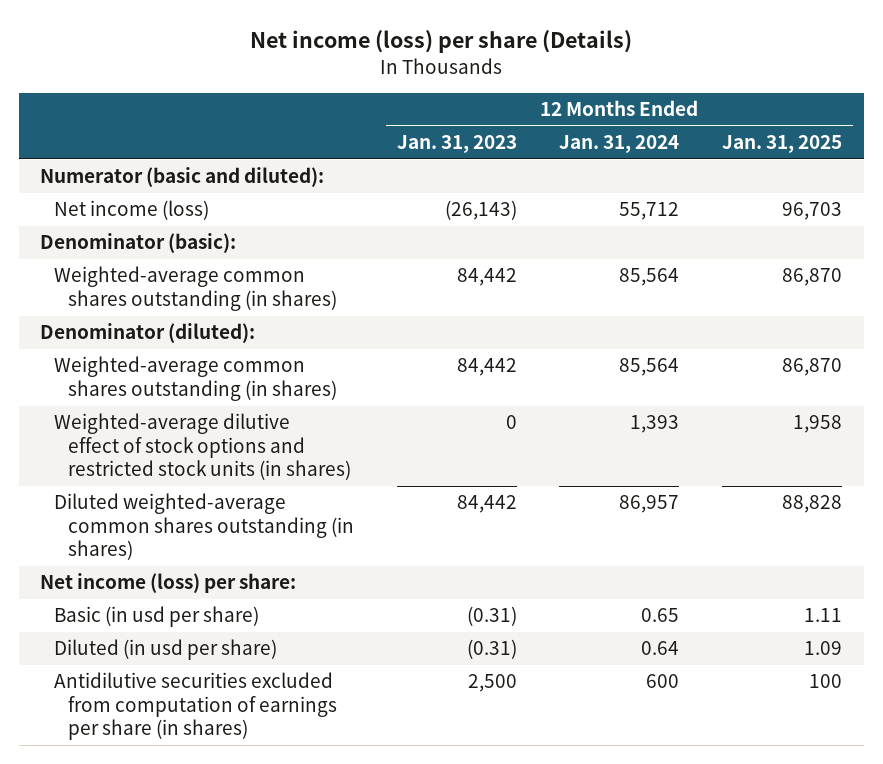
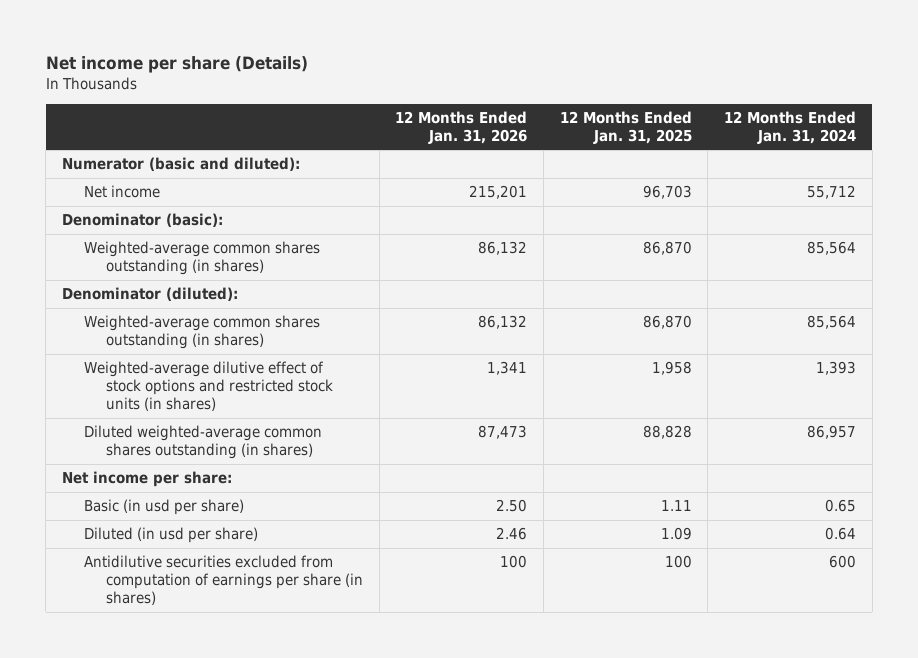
[250,30,633,54] Net income (loss) per share (Details) -> [45,55,308,73] Net income per share (Details)
[396,135,517,154] Jan. 31, 2023 -> none
none -> [395,111,528,144] 12 Months Ended Jan. 31, 2026
[54,200,210,221] Net income (loss) -> [83,185,160,199] Net income
[40,573,297,594] Net income (loss) per share: -> [61,471,232,488] Net income per share:

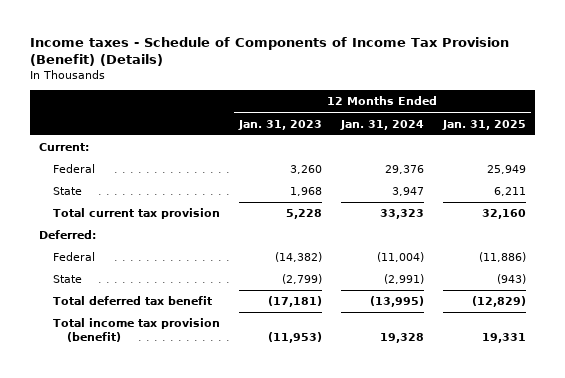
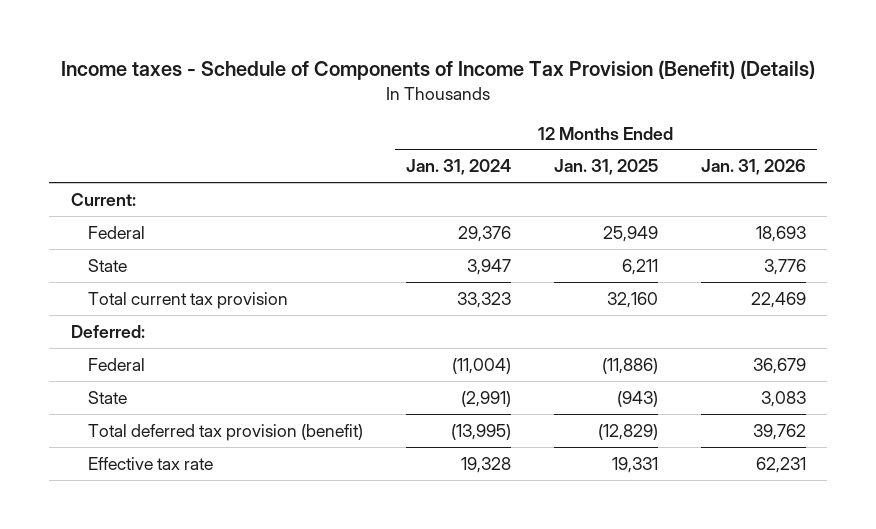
[238,119,323,130] Jan. 31, 2023 -> none
none -> [700,159,806,176] Jan. 31, 2026
[53,296,213,306] Total deferred tax benefit -> [88,423,364,441] Total deferred tax provision (benefit)
[53,318,221,342] Total income tax provision (benefit) -> [88,456,214,470] Effective tax rate

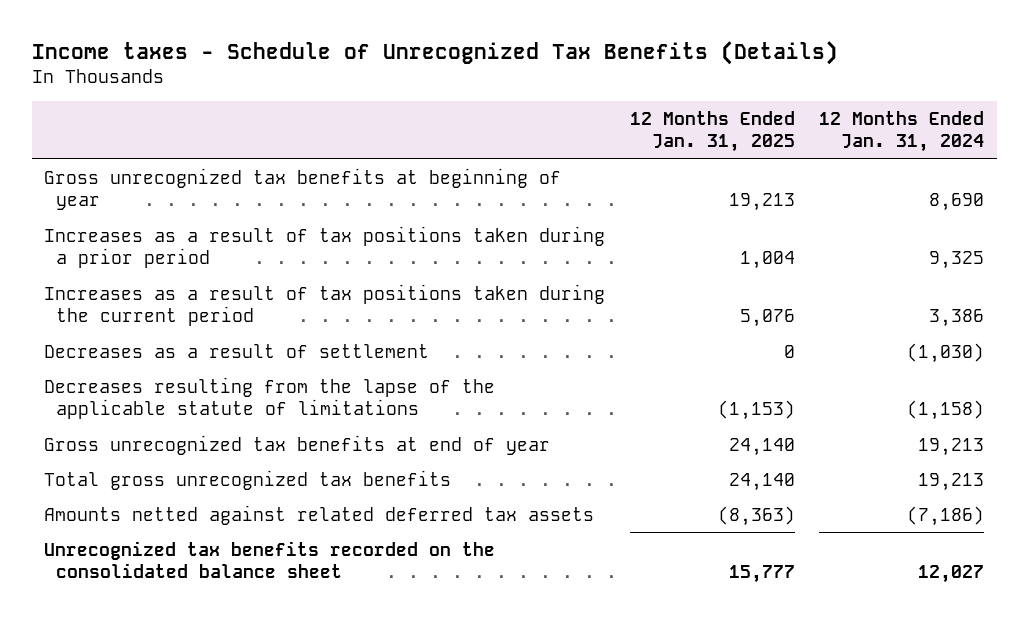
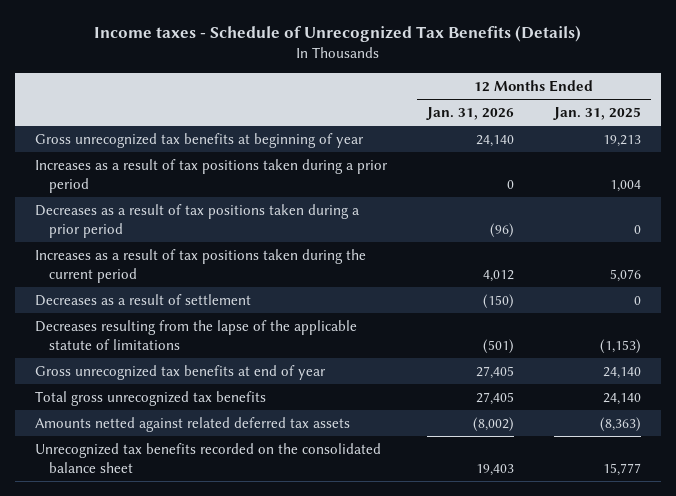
[819,110,985,153] 12 Months Ended Jan. 31, 2024 -> none
none -> [426,107,515,121] Jan. 31, 2026
none -> [35,203,360,239] Decreases as a result of tax positions taken during a prior period

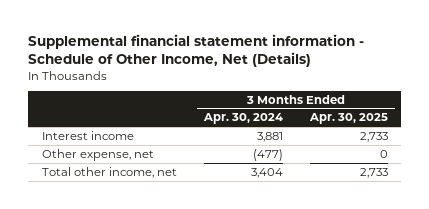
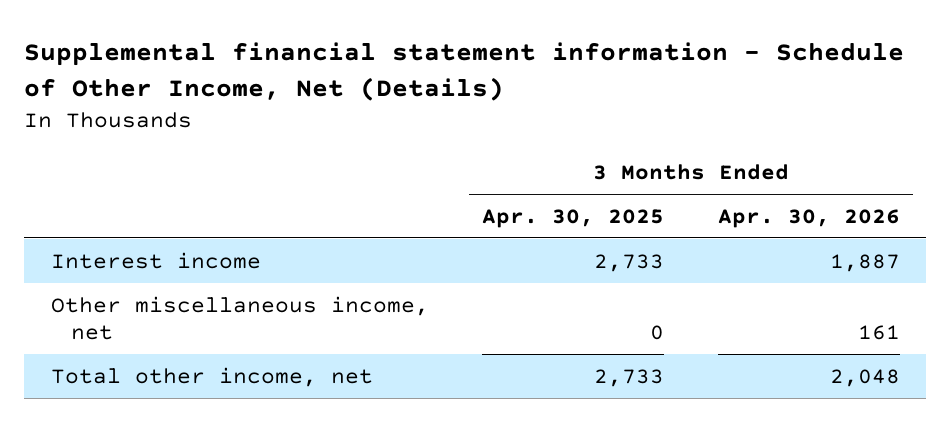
[202,113,283,125] Apr. 30, 2024 -> none
none -> [717,208,900,228] Apr. 30, 2026
[41,148,154,161] Other expense, net -> [50,295,429,340] Other miscellaneous income, net

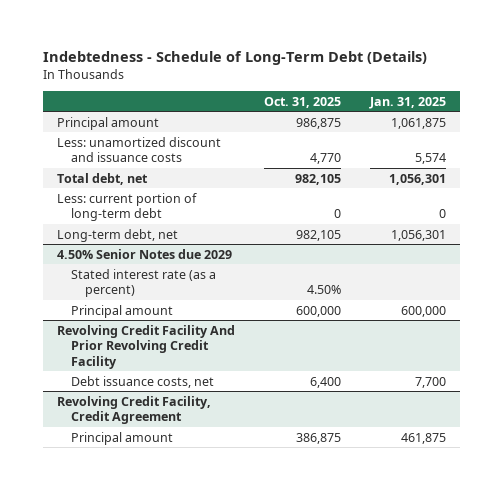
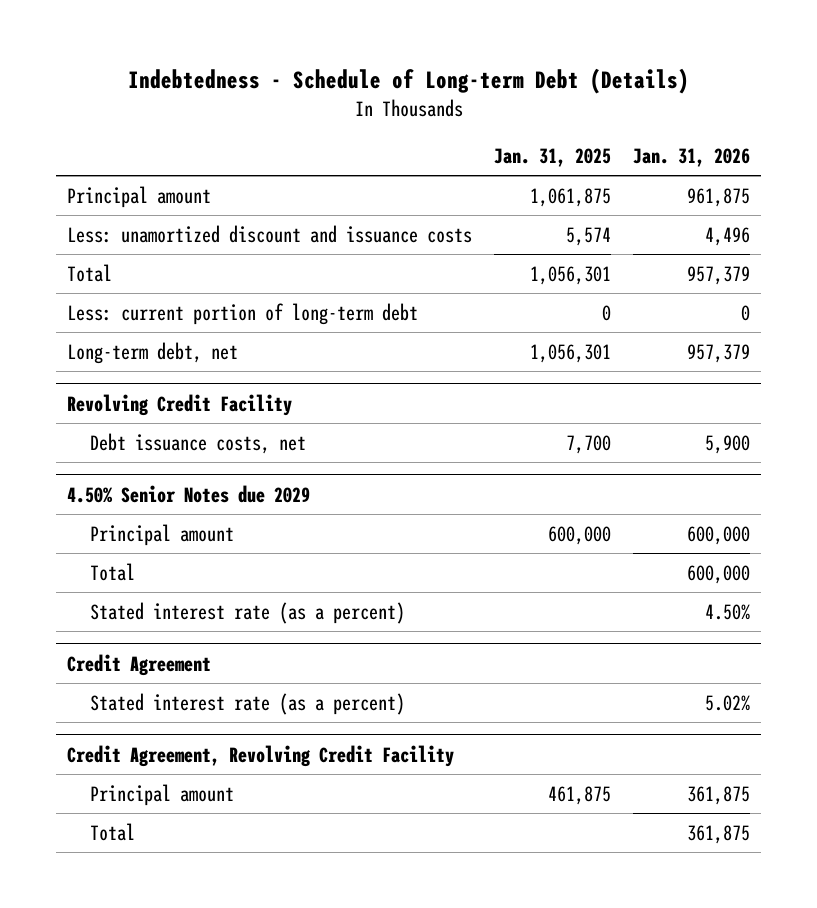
[42,50,427,65] Indebtedness - Schedule of Long-Term Debt (Details) -> [127,67,689,94] Indebtedness - Schedule of Long-term Debt (Details)
[263,96,341,108] Oct. 31, 2025 -> none
none -> [633,147,751,167] Jan. 31, 2026
[57,172,149,185] Total debt, net -> [67,263,113,282] Total
none -> [67,393,293,416] Revolving Credit Facility
none -> [89,432,306,454] Debt issuance costs, net
[57,324,236,369] Revolving Credit Facility And Prior Revolving Credit Facility -> none
[70,375,214,388] Debt issuance costs, net -> none
none -> [89,562,135,581] Total
[70,268,216,298] Stated interest rate (as a percent) -> [89,601,405,624] Stated interest rate (as a percent)
none -> [67,653,212,676] Credit Agreement
none -> [89,692,405,715] Stated interest rate (as a percent)
[57,395,212,425] Revolving Credit Facility, Credit Agreement -> [67,744,455,767] Credit Agreement, Revolving Credit Facility
none -> [89,822,135,841] Total

